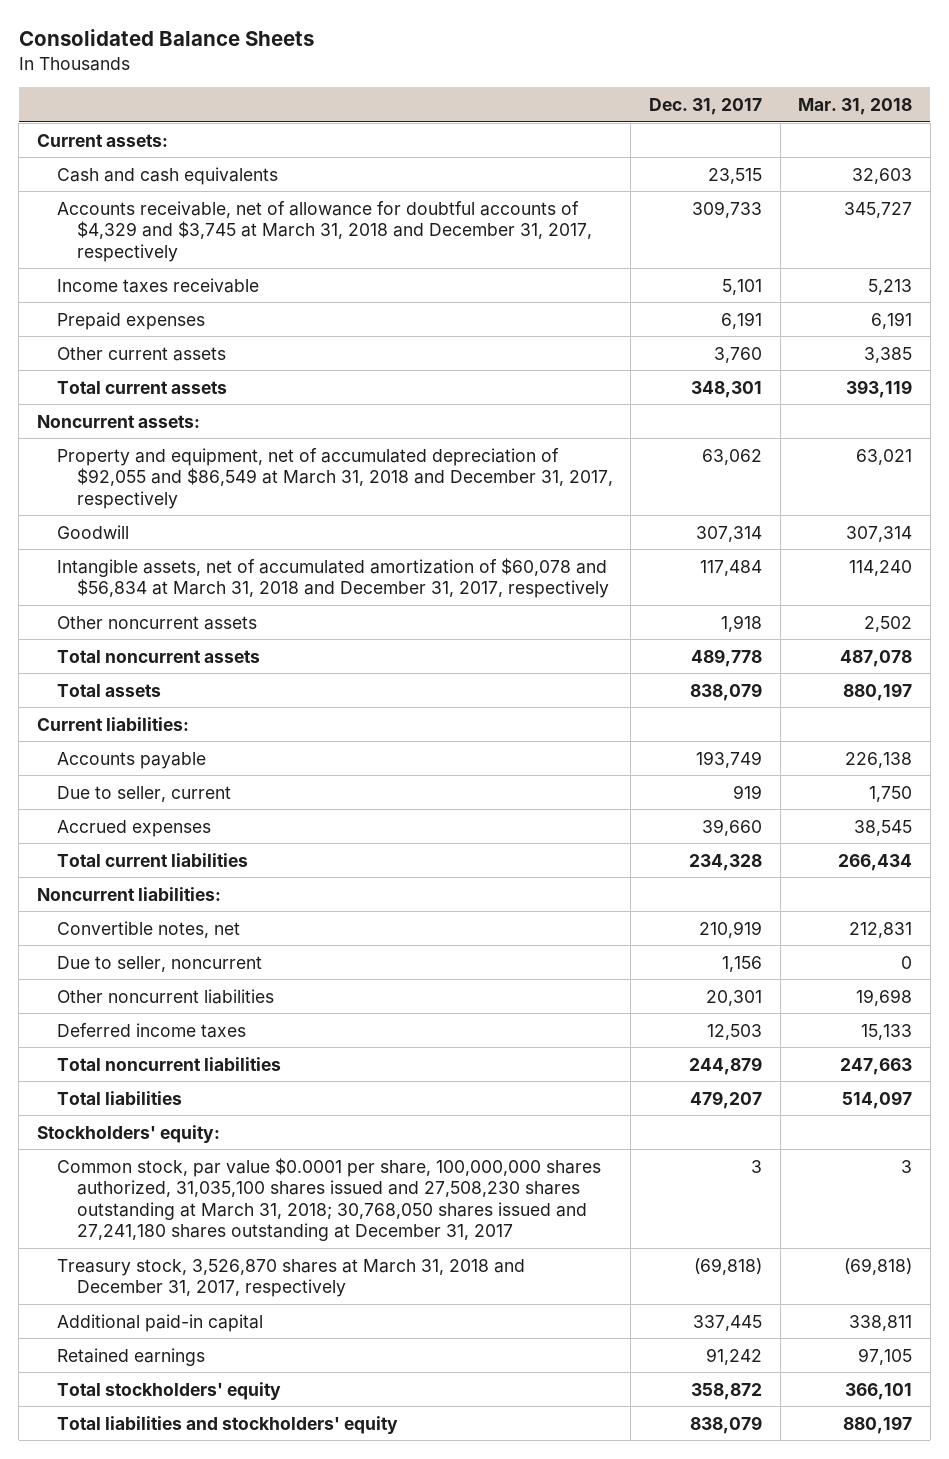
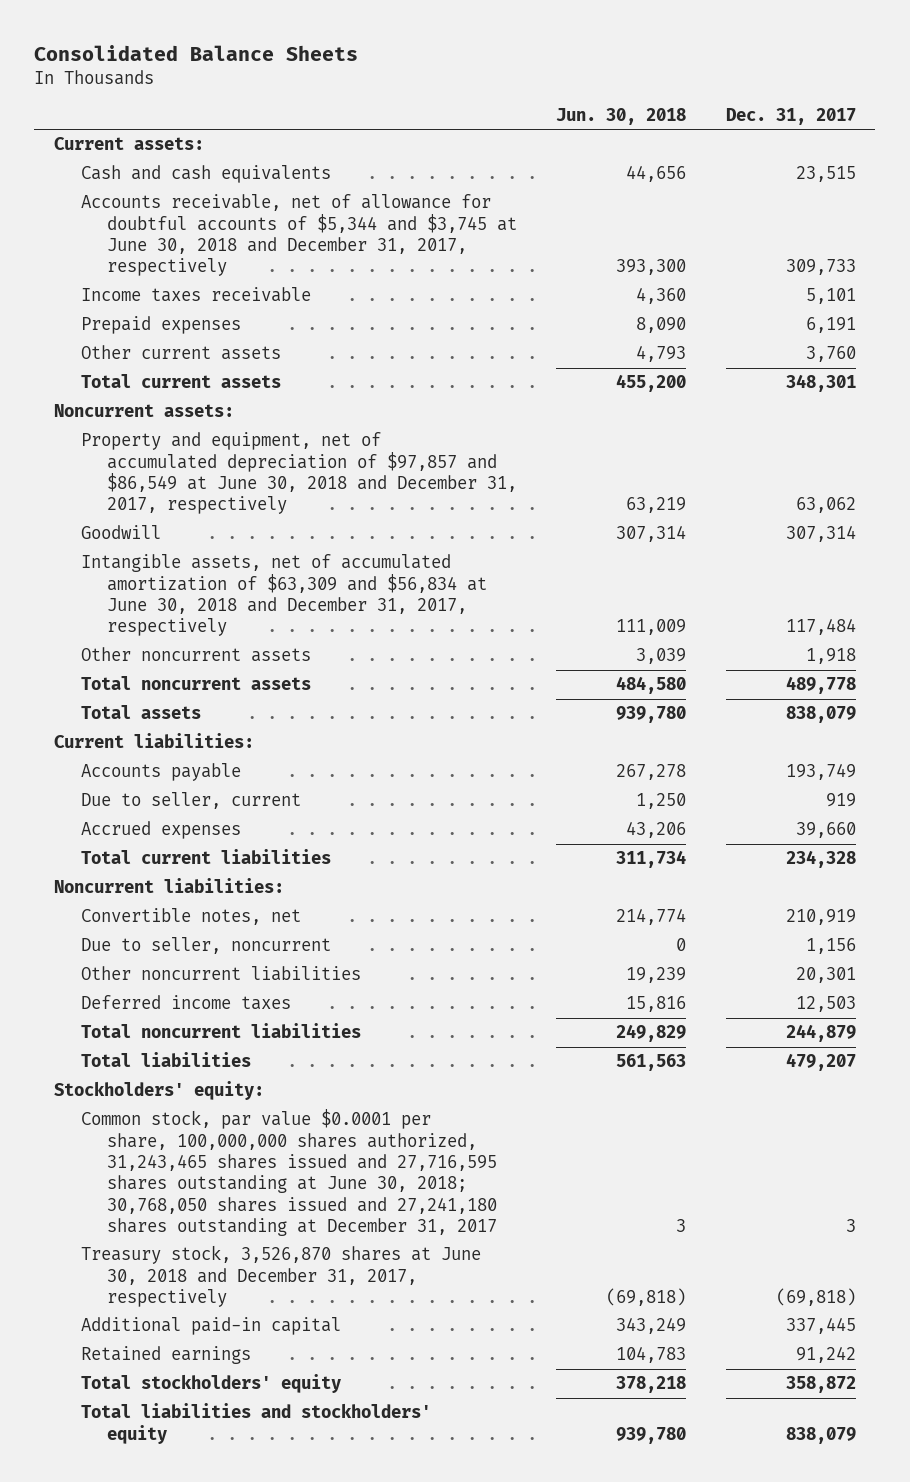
[798,97,913,115] Mar. 31, 2018 -> none
none -> [556,107,687,125] Jun. 30, 2018
[56,200,592,262] Accounts receivable, net of allowance for doubtful accounts of $4,329 and $3,745 at March 31, 2018 and December 31, 2017, respectively -> [80,194,518,277] Accounts receivable, net of allowance for doubtful accounts of $5,344 and $3,745 at June 30, 2018 and December 31, 2017, respectively
[56,447,613,509] Property and equipment, net of accumulated depreciation of $92,055 and $86,549 at March 31, 2018 and December 31, 2017, respectively -> [80,432,518,515] Property and equipment, net of accumulated depreciation of $97,857 and $86,549 at June 30, 2018 and December 31, 2017, respectively
[56,557,609,599] Intangible assets, net of accumulated amortization of $60,078 and $56,834 at March 31, 2018 and December 31, 2017, respectively -> [80,554,488,637] Intangible assets, net of accumulated amortization of $63,309 and $56,834 at June 30, 2018 and December 31, 2017, respectively
[56,1157,601,1242] Common stock, par value $0.0001 per share, 100,000,000 shares authorized, 31,035,100 shares issued and 27,508,230 shares outstanding at March 31, 2018; 30,768,050 shares issued and 27,241,180 shares outstanding at December 31, 2017 -> [80,1109,498,1236] Common stock, par value $0.0001 per share, 100,000,000 shares authorized, 31,243,465 shares issued and 27,716,595 shares outstanding at June 30, 2018; 30,768,050 shares issued and 27,241,180 shares outstanding at December 31, 2017
[56,1258,525,1298] Treasury stock, 3,526,870 shares at March 31, 2018 and December 31, 2017, respectively -> [80,1245,481,1307] Treasury stock, 3,526,870 shares at June 30, 2018 and December 31, 2017, respectively

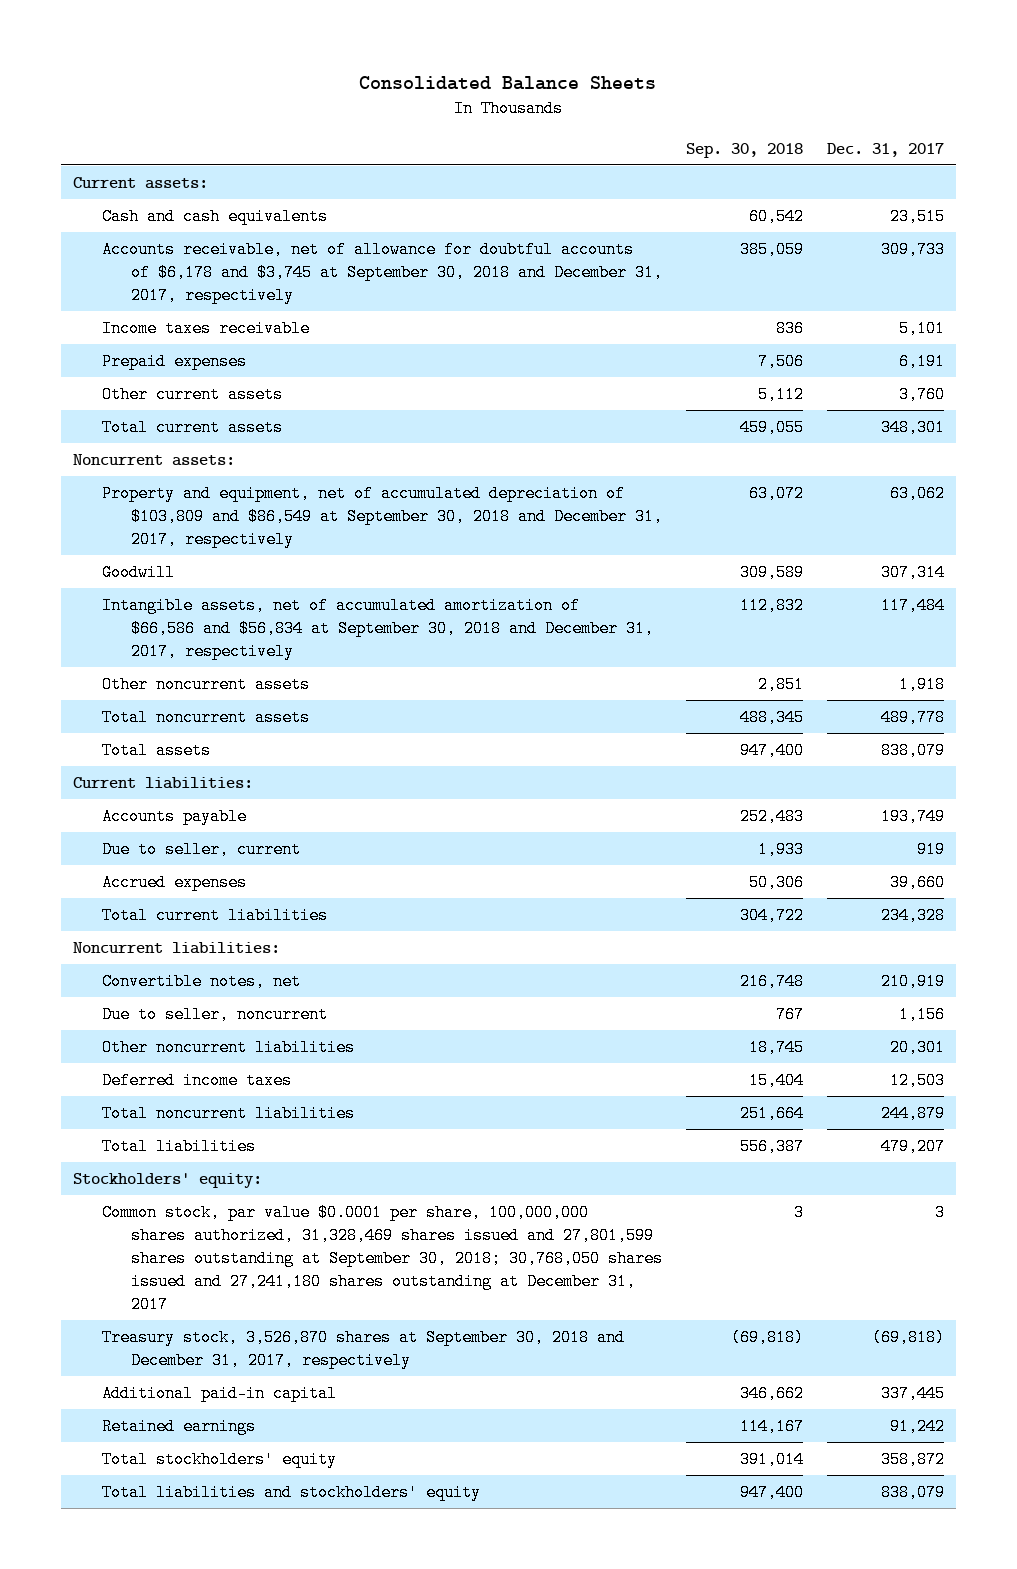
[556,107,687,125] Jun. 30, 2018 -> none
none -> [685,142,803,158] Sep. 30, 2018
[80,194,518,277] Accounts receivable, net of allowance for doubtful accounts of $5,344 and $3,745 at June 30, 2018 and December 31, 2017, respectively -> [101,241,663,305] Accounts receivable, net of allowance for doubtful accounts of $6,178 and $3,745 at September 30, 2018 and December 31, 2017, respectively
[80,432,518,515] Property and equipment, net of accumulated depreciation of $97,857 and $86,549 at June 30, 2018 and December 31, 2017, respectively -> [101,485,663,549] Property and equipment, net of accumulated depreciation of $103,809 and $86,549 at September 30, 2018 and December 31, 2017, respectively
[80,554,488,637] Intangible assets, net of accumulated amortization of $63,309 and $56,834 at June 30, 2018 and December 31, 2017, respectively -> [101,597,654,661] Intangible assets, net of accumulated amortization of $66,586 and $56,834 at September 30, 2018 and December 31, 2017, respectively
[80,1109,498,1236] Common stock, par value $0.0001 per share, 100,000,000 shares authorized, 31,243,465 shares issued and 27,716,595 shares outstanding at June 30, 2018; 30,768,050 shares issued and 27,241,180 shares outstanding at December 31, 2017 -> [101,1204,663,1314] Common stock, par value $0.0001 per share, 100,000,000 shares authorized, 31,328,469 shares issued and 27,801,599 shares outstanding at September 30, 2018; 30,768,050 shares issued and 27,241,180 shares outstanding at December 31, 2017
[80,1245,481,1307] Treasury stock, 3,526,870 shares at June 30, 2018 and December 31, 2017, respectively -> [101,1329,625,1370] Treasury stock, 3,526,870 shares at September 30, 2018 and December 31, 2017, respectively

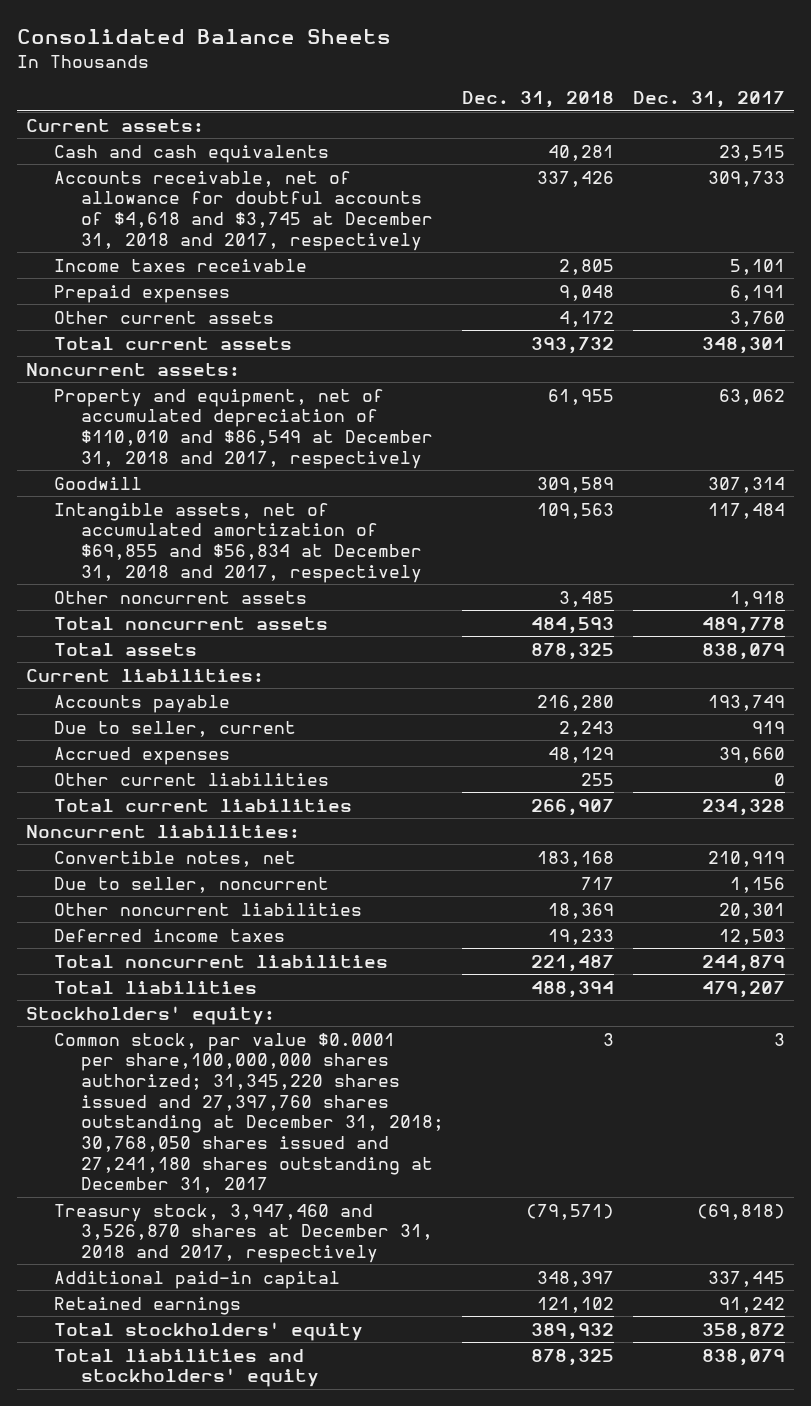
[685,142,803,158] Sep. 30, 2018 -> none
none -> [462,91,615,109] Dec. 31, 2018
[101,241,663,305] Accounts receivable, net of allowance for doubtful accounts of $6,178 and $3,745 at September 30, 2018 and December 31, 2017, respectively -> [53,170,434,251] Accounts receivable, net of allowance for doubtful accounts of $4,618 and $3,745 at December 31, 2018 and 2017, respectively
[101,485,663,549] Property and equipment, net of accumulated depreciation of $103,809 and $86,549 at September 30, 2018 and December 31, 2017, respectively -> [53,388,434,469] Property and equipment, net of accumulated depreciation of $110,010 and $86,549 at December 31, 2018 and 2017, respectively
[101,597,654,661] Intangible assets, net of accumulated amortization of $66,586 and $56,834 at September 30, 2018 and December 31, 2017, respectively -> [53,502,423,583] Intangible assets, net of accumulated amortization of $69,855 and $56,834 at December 31, 2018 and 2017, respectively
none -> [53,772,329,786] Other current liabilities
[101,1204,663,1314] Common stock, par value $0.0001 per share, 100,000,000 shares authorized, 31,328,469 shares issued and 27,801,599 shares outstanding at September 30, 2018; 30,768,050 shares issued and 27,241,180 shares outstanding at December 31, 2017 -> [53,1032,445,1194] Common stock, par value $0.0001 per share,100,000,000 shares authorized; 31,345,220 shares issued and 27,397,760 shares outstanding at December 31, 2018; 30,768,050 shares issued and 27,241,180 shares outstanding at December 31, 2017
[101,1329,625,1370] Treasury stock, 3,526,870 shares at September 30, 2018 and December 31, 2017, respectively -> [53,1203,434,1263] Treasury stock, 3,947,460 and 3,526,870 shares at December 31, 2018 and 2017, respectively

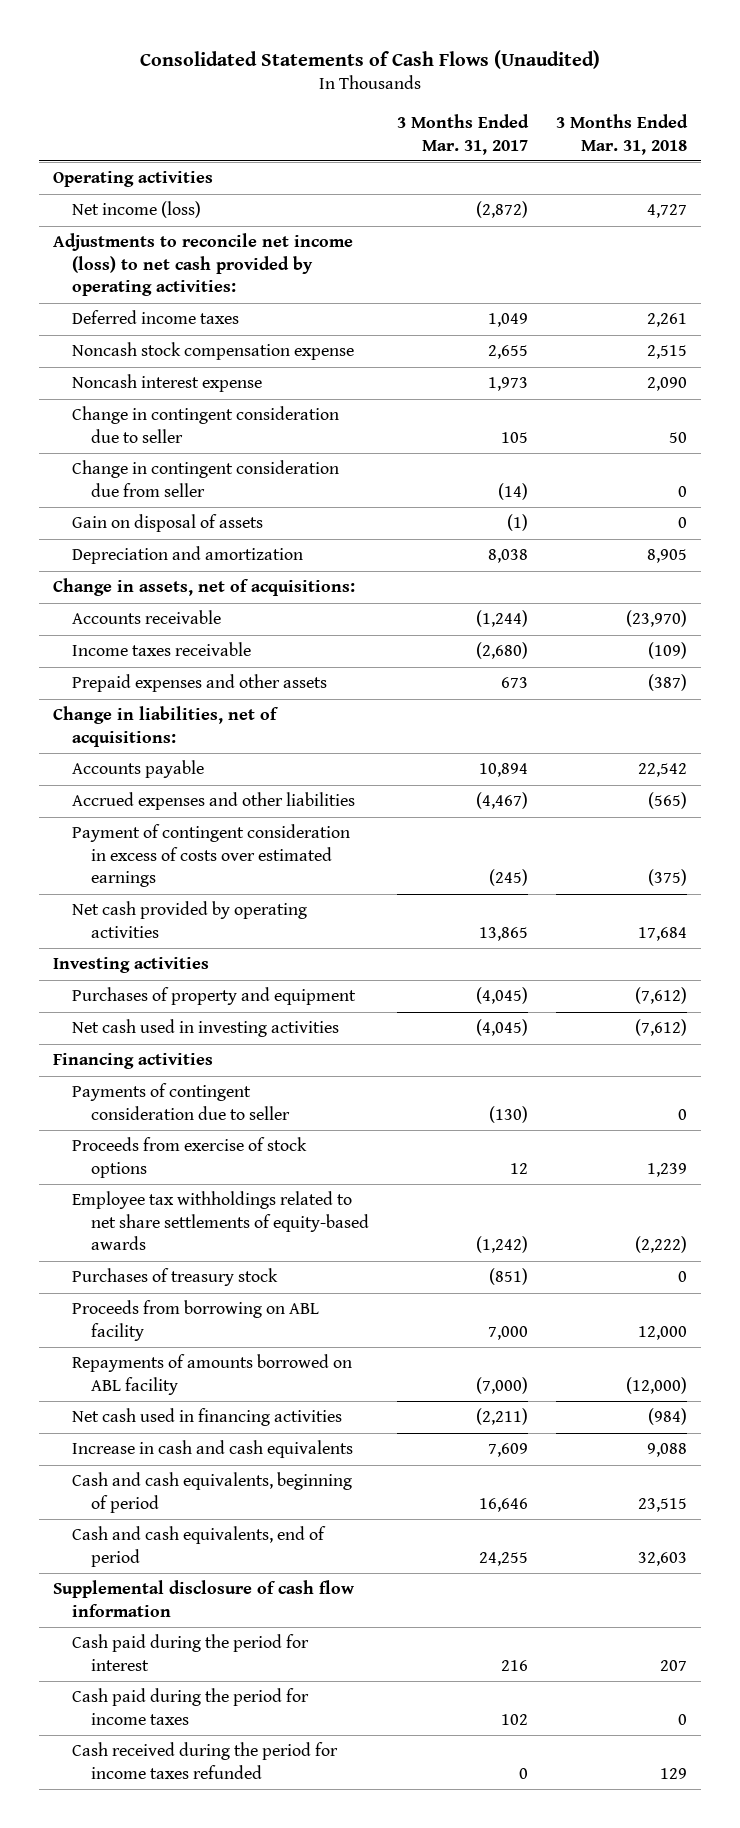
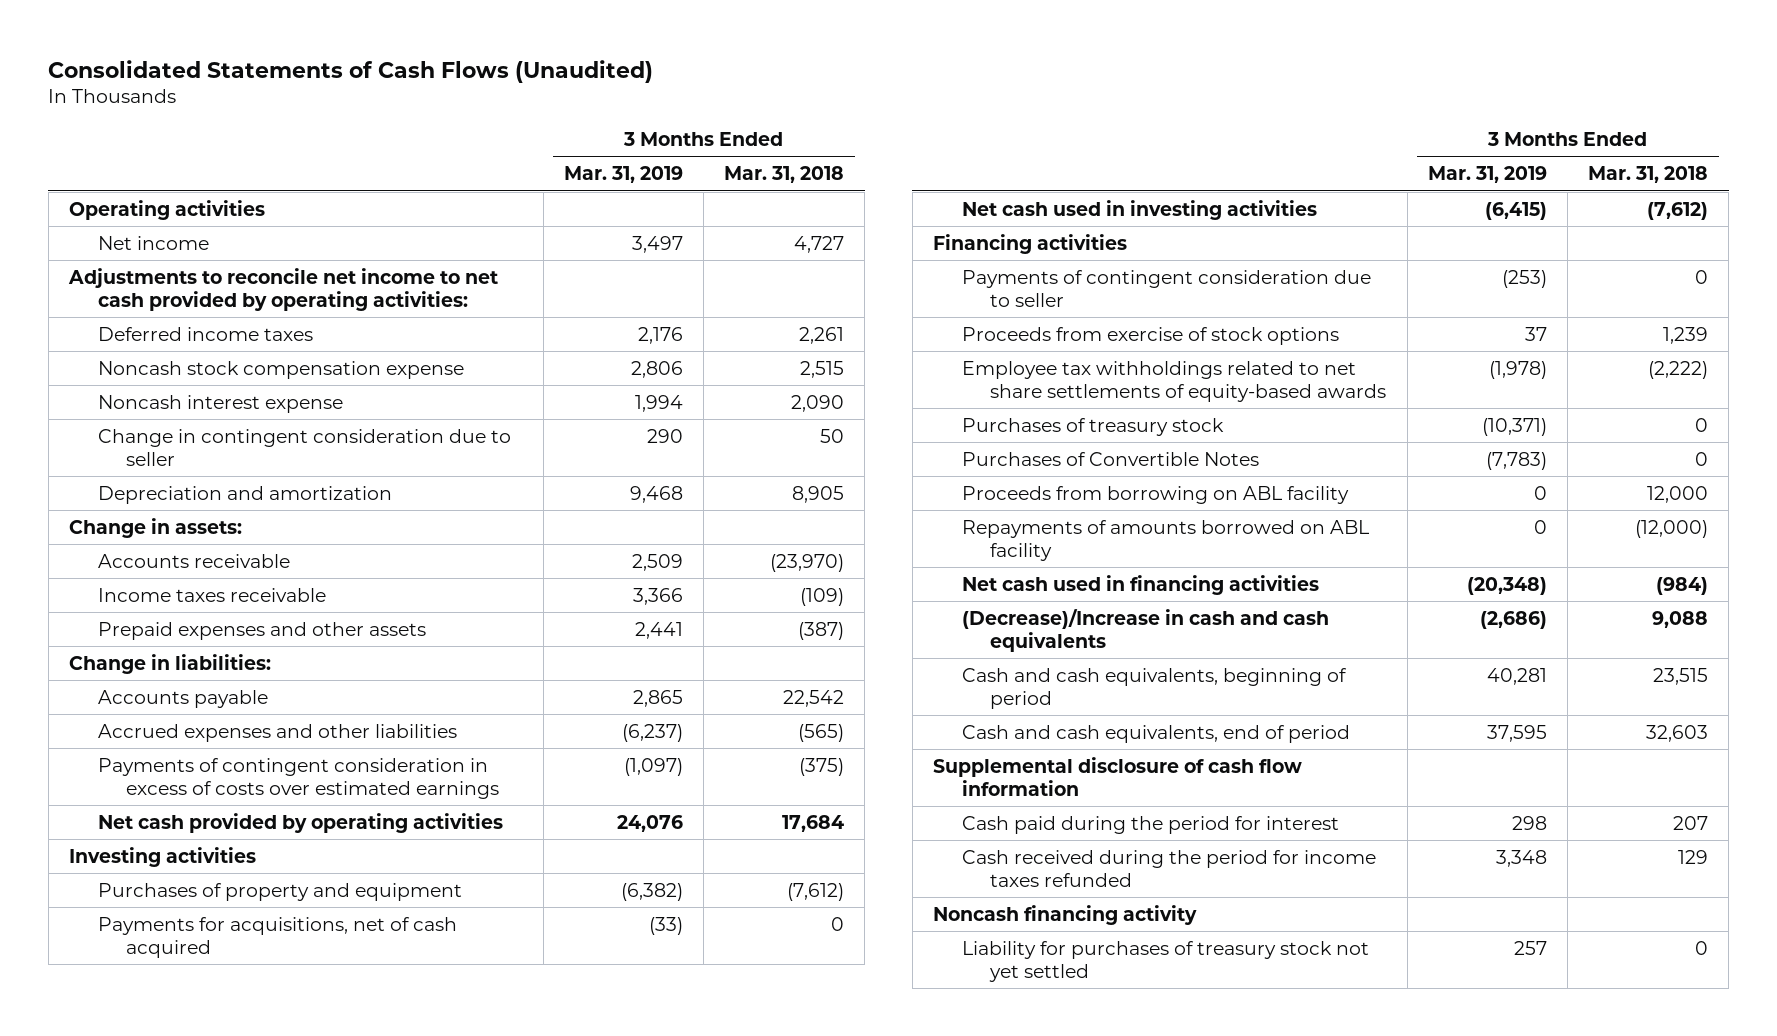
[396,113,529,155] 3 Months Ended Mar. 31, 2017 -> none
none -> [563,166,683,184] Mar. 31, 2019
[71,201,201,219] Net income (loss) -> [97,235,209,250] Net income
[52,233,353,297] Adjustments to reconcile net income (loss) to net cash provided by operating activities: -> [67,267,498,311] Adjustments to reconcile net income to net cash provided by operating activities:
[71,460,339,497] Change in contingent consideration due from seller -> none
[71,514,263,533] Gain on disposal of assets -> none
[52,578,355,597] Change in assets, net of acquisitions: -> [68,517,242,538] Change in assets:
[52,706,279,747] Change in liabilities, net of acquisitions: -> [68,653,271,674] Change in liabilities:
[71,824,350,888] Payment of contingent consideration in excess of costs over estimated earnings -> [97,757,500,799] Payments of contingent consideration in excess of costs over estimated earnings
none -> [97,916,457,958] Payments for acquisitions, net of cash acquired
none -> [961,451,1259,466] Purchases of Convertible Notes
[71,1440,353,1459] Increase in cash and cash equivalents -> [961,608,1329,652] (Decrease)/Increase in cash and cash equivalents
[71,1688,309,1725] Cash paid during the period for income taxes -> none
none -> [932,904,1197,925] Noncash financing activity
none -> [961,940,1369,982] Liability for purchases of treasury stock not yet settled

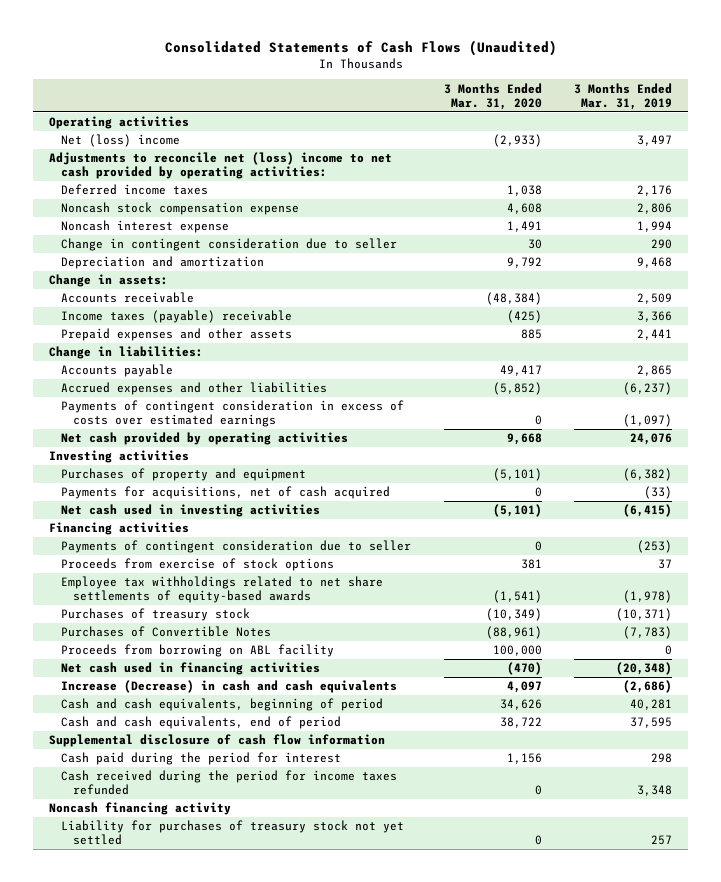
[724,166,845,184] Mar. 31, 2018 -> none
none -> [443,82,542,110] 3 Months Ended Mar. 31, 2020
[97,235,209,250] Net income -> [61,134,181,148] Net (loss) income
[67,267,498,311] Adjustments to reconcile net income to net cash provided by operating activities: -> [49,152,393,180] Adjustments to reconcile net (loss) income to net cash provided by operating activities:
[97,587,326,602] Income taxes receivable -> [61,310,293,324] Income taxes (payable) receivable
[961,519,1370,561] Repayments of amounts borrowed on ABL facility -> none
[961,608,1329,652] (Decrease)/Increase in cash and cash equivalents -> [61,680,398,694] Increase (Decrease) in cash and cash equivalents

